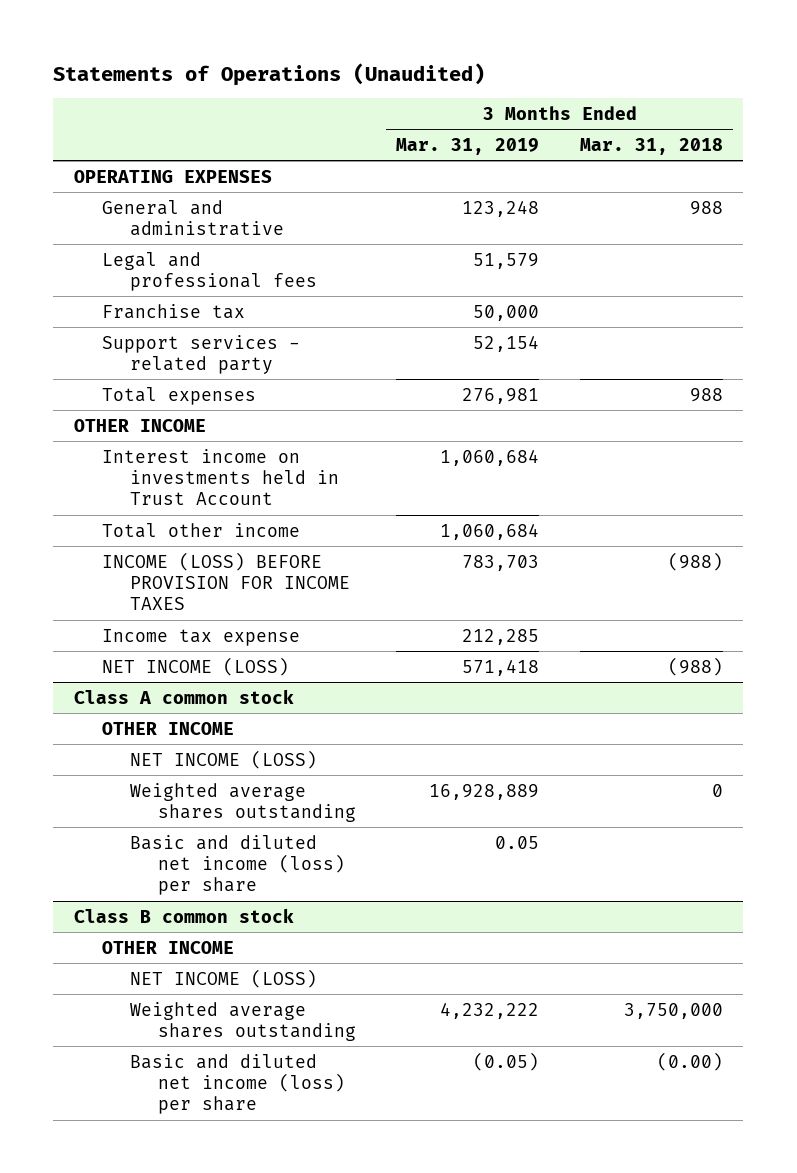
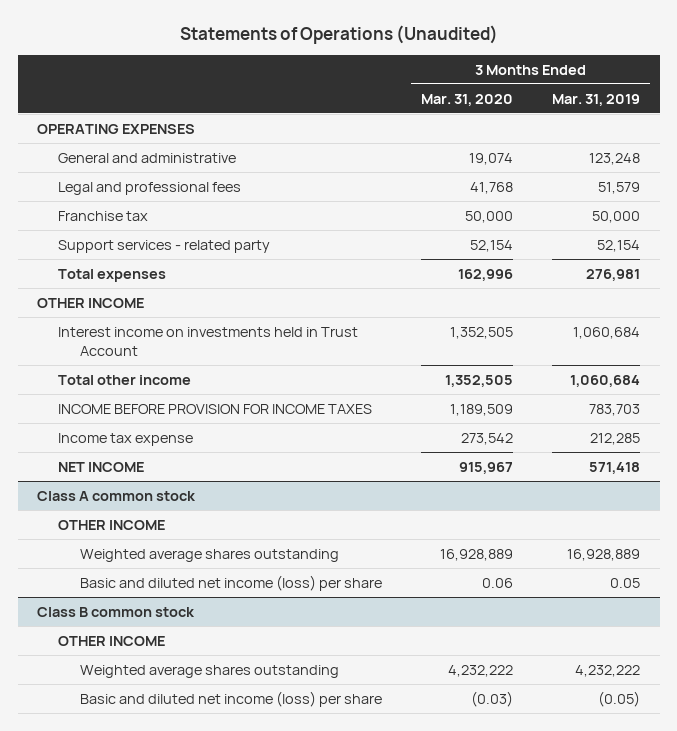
[579,137,723,155] Mar. 31, 2018 -> none
none -> [420,93,513,106] Mar. 31, 2020
[101,551,350,611] INCOME (LOSS) BEFORE PROVISION FOR INCOME TAXES -> [58,403,373,414] INCOME BEFORE PROVISION FOR INCOME TAXES
[101,656,289,676] NET INCOME (LOSS) -> [58,461,145,472] NET INCOME
[129,749,317,769] NET INCOME (LOSS) -> none
[129,968,317,988] NET INCOME (LOSS) -> none

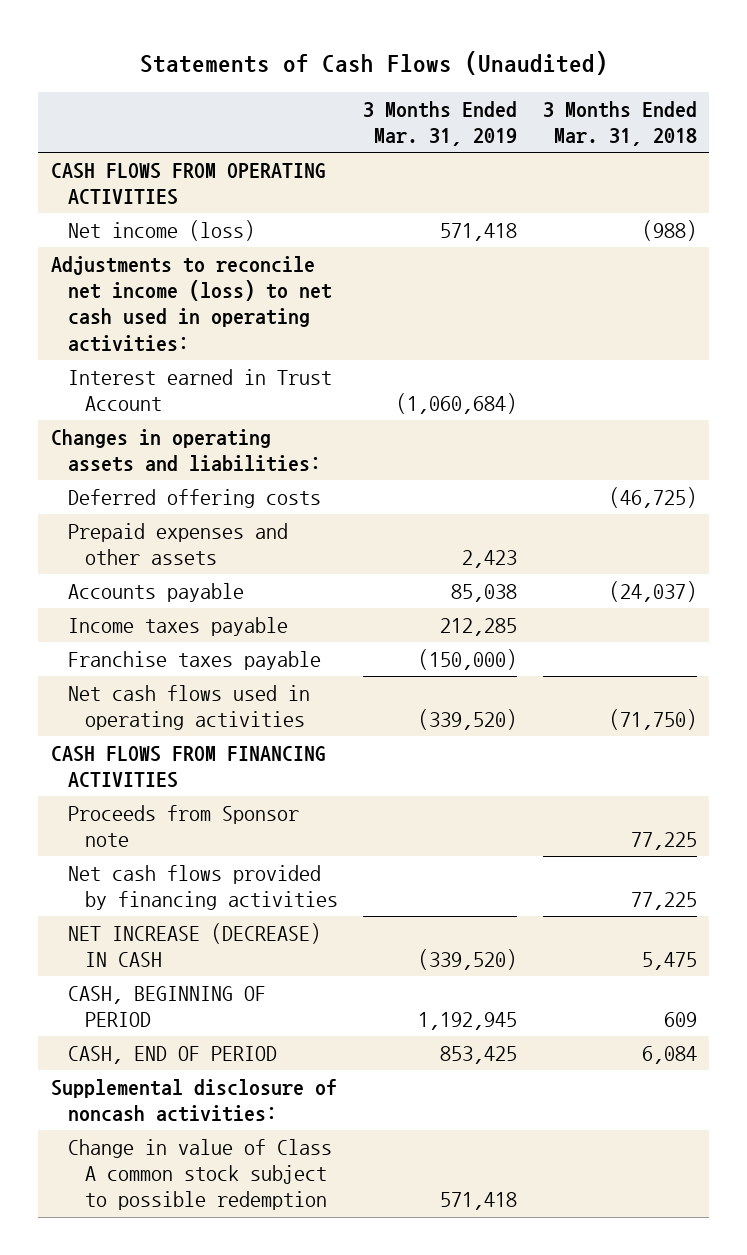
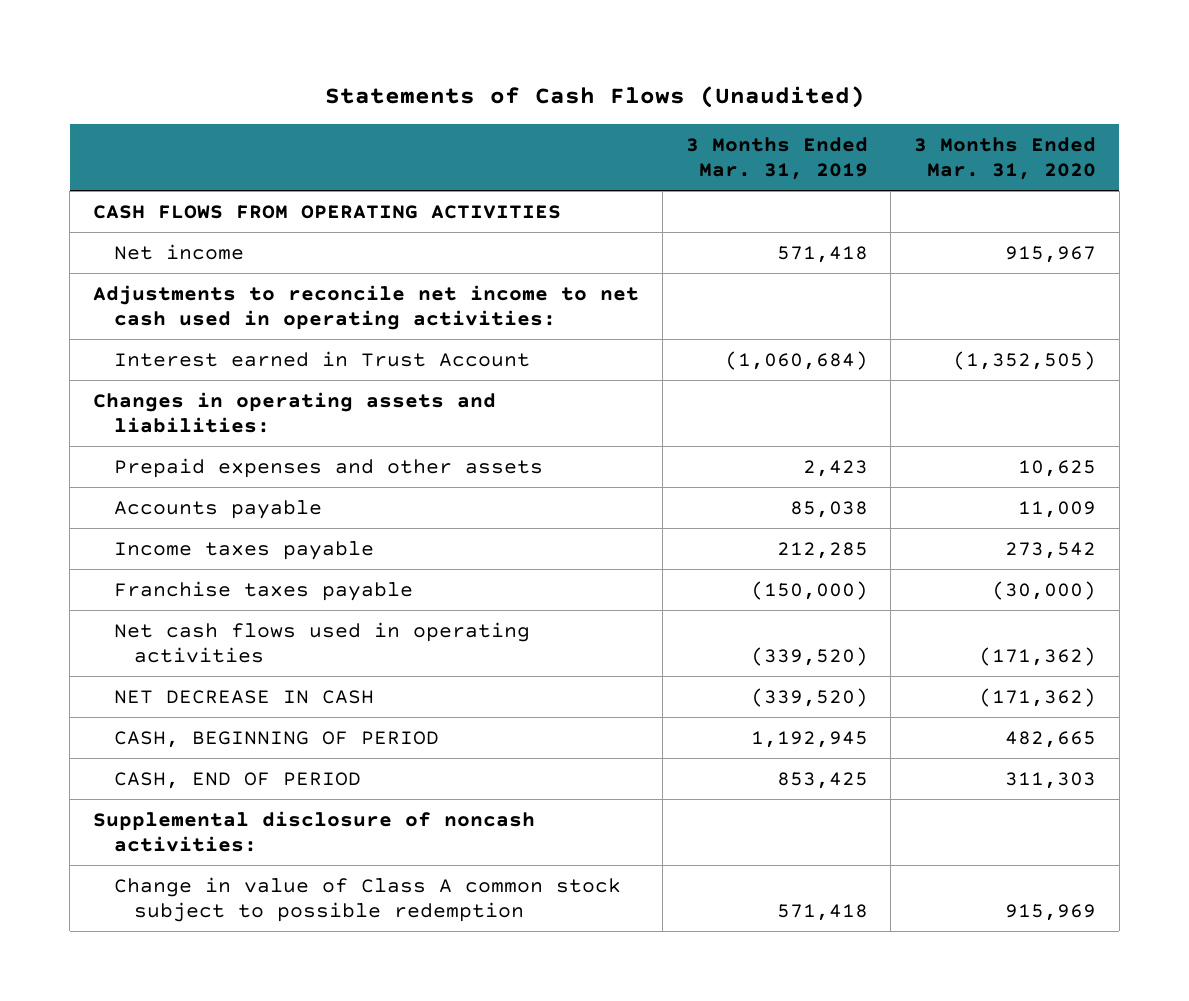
[542,101,697,147] 3 Months Ended Mar. 31, 2018 -> none
none -> [914,136,1097,181] 3 Months Ended Mar. 31, 2020
[67,219,255,241] Net income (loss) -> [113,243,244,260] Net income
[50,255,332,352] Adjustments to reconcile net income (loss) to net cash used in operating activities: -> [93,284,640,330] Adjustments to reconcile net income to net cash used in operating activities:
[67,488,321,508] Deferred offering costs -> none
[50,745,326,789] CASH FLOWS FROM FINANCING ACTIVITIES -> none
[67,804,299,848] Proceeds from Sponsor note -> none
[67,864,338,911] Net cash flows provided by financing activities -> none
[67,922,321,968] NET INCREASE (DECREASE) IN CASH -> [113,689,374,704] NET DECREASE IN CASH

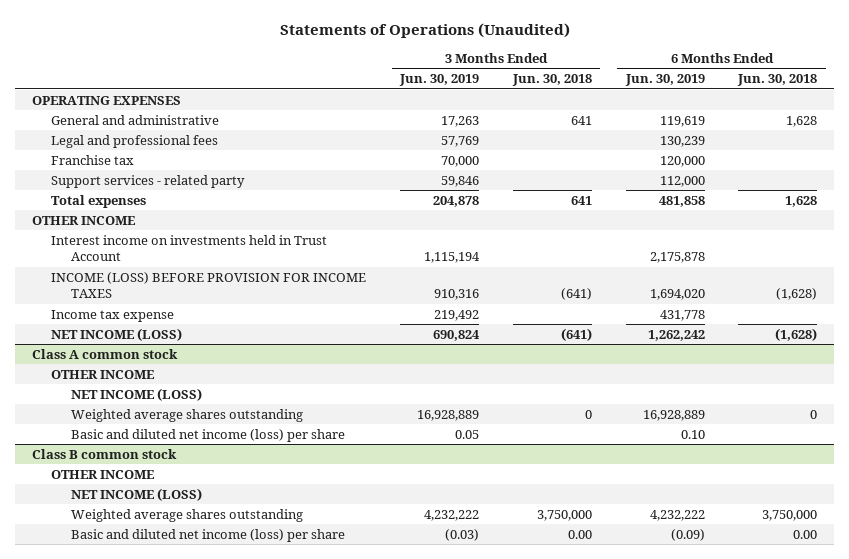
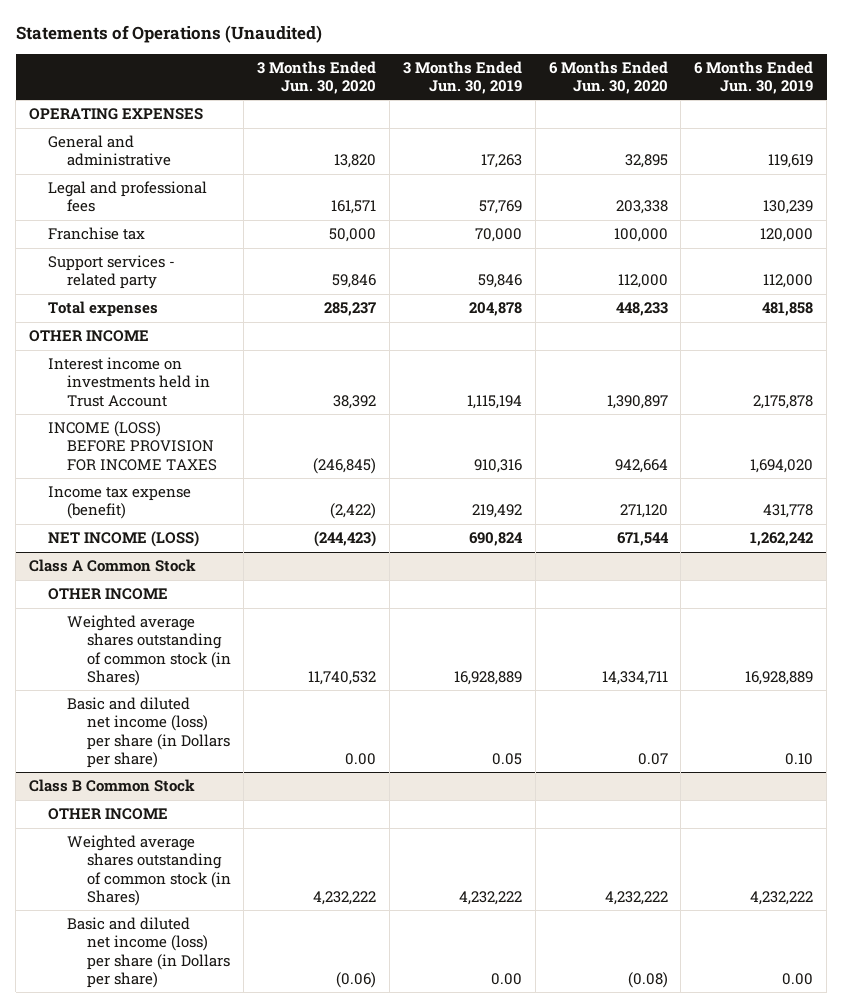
[511,74,592,87] Jun. 30, 2018 -> none
[737,74,818,87] Jun. 30, 2018 -> none
none -> [257,60,377,94] 3 Months Ended Jun. 30, 2020
none -> [548,60,668,94] 6 Months Ended Jun. 30, 2020
[51,309,175,322] Income tax expense -> [48,486,192,520] Income tax expense (benefit)
[31,348,178,359] Class A common stock -> [29,559,197,573] Class A Common Stock
[70,387,202,401] NET INCOME (LOSS) -> none
[70,408,303,422] Weighted average shares outstanding -> [67,615,231,686] Weighted average shares outstanding of common stock (in Shares)
[70,428,345,442] Basic and diluted net income (loss) per share -> [67,697,230,768] Basic and diluted net income (loss) per share (in Dollars per share)
[31,448,177,459] Class B common stock -> [29,779,196,793] Class B Common Stock
[70,487,202,501] NET INCOME (LOSS) -> none
[70,508,303,522] Weighted average shares outstanding -> [67,835,231,906] Weighted average shares outstanding of common stock (in Shares)
[70,528,345,542] Basic and diluted net income (loss) per share -> [67,917,230,988] Basic and diluted net income (loss) per share (in Dollars per share)
[445,528,480,541] (0.03) -> [490,972,522,985] 0.00
[670,528,705,541] (0.09) -> [782,972,814,985] 0.00

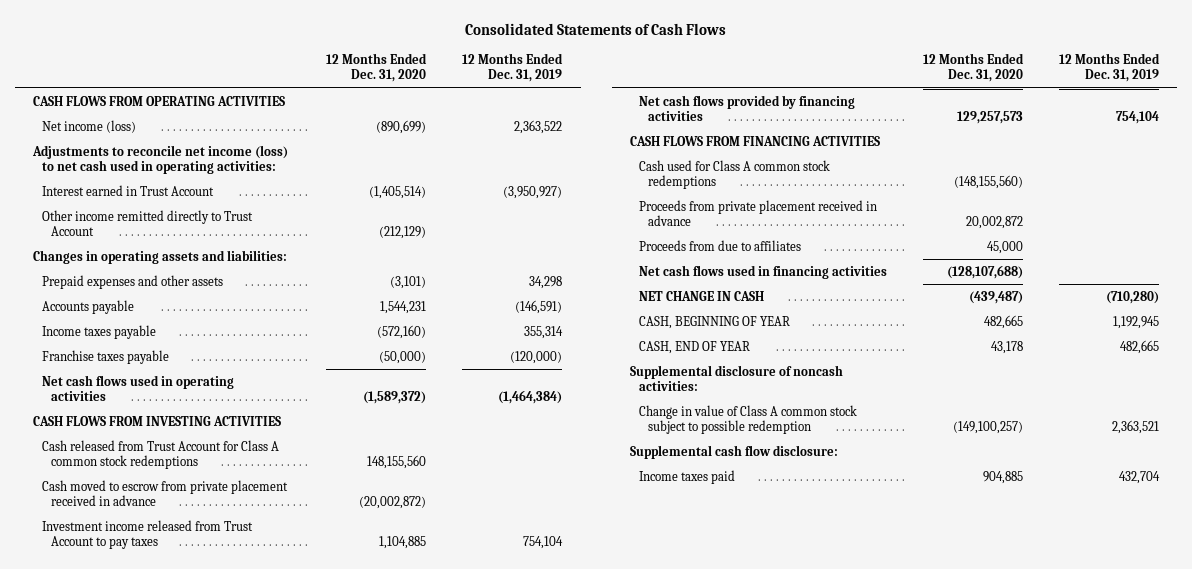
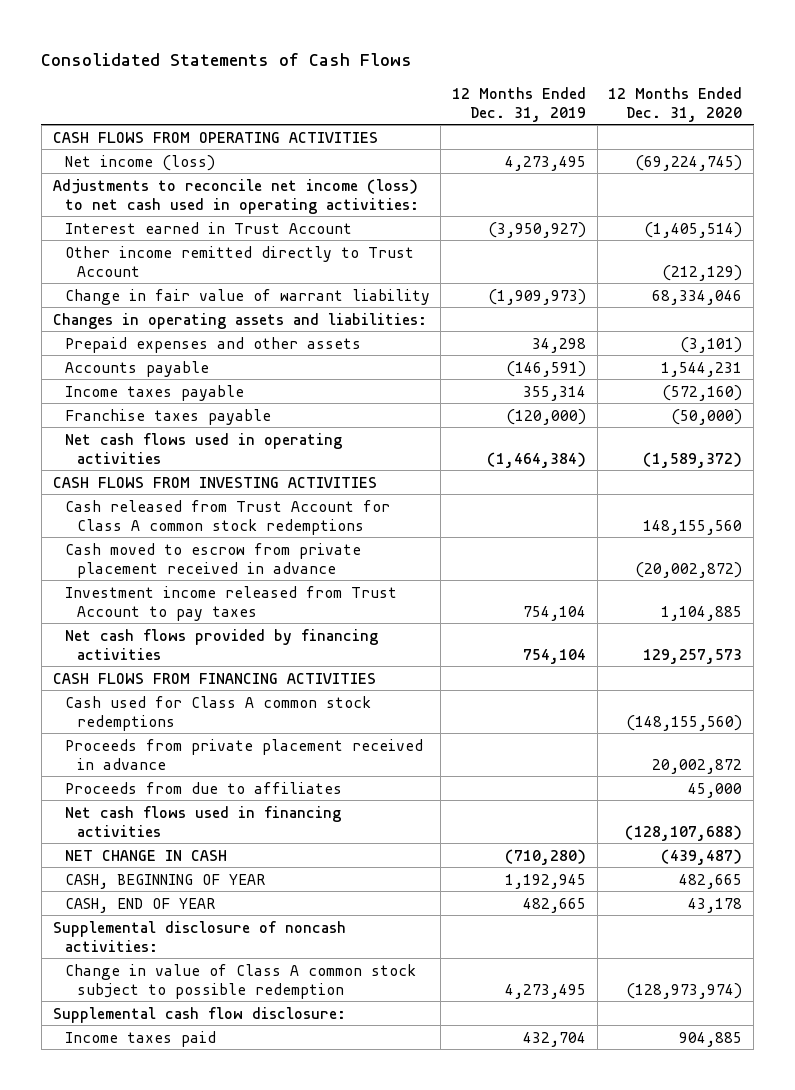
[376,119,427,134] (890,699) -> [635,154,743,171] (69,224,745)
[514,119,563,134] 2,363,522 -> [505,155,587,171] 4,273,495
none -> [64,288,430,305] Change in fair value of warrant liability
[952,421,1023,435] (149,100,257) -> [626,982,743,999] (128,973,974)
[1111,420,1159,435] 2,363,521 -> [505,983,587,999] 4,273,495

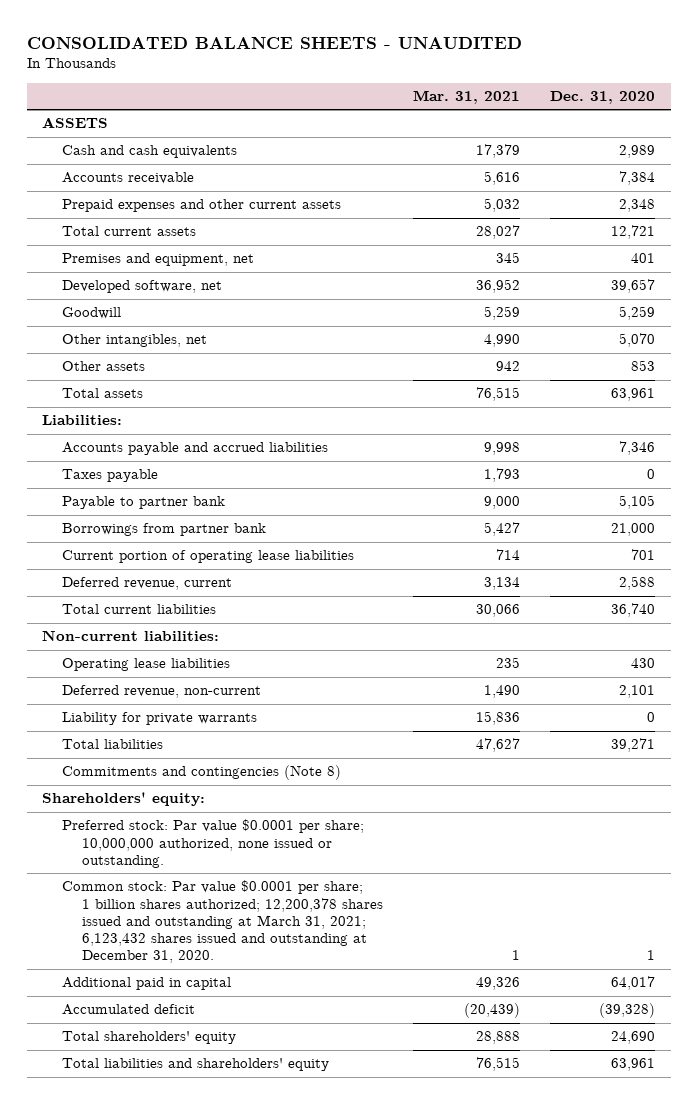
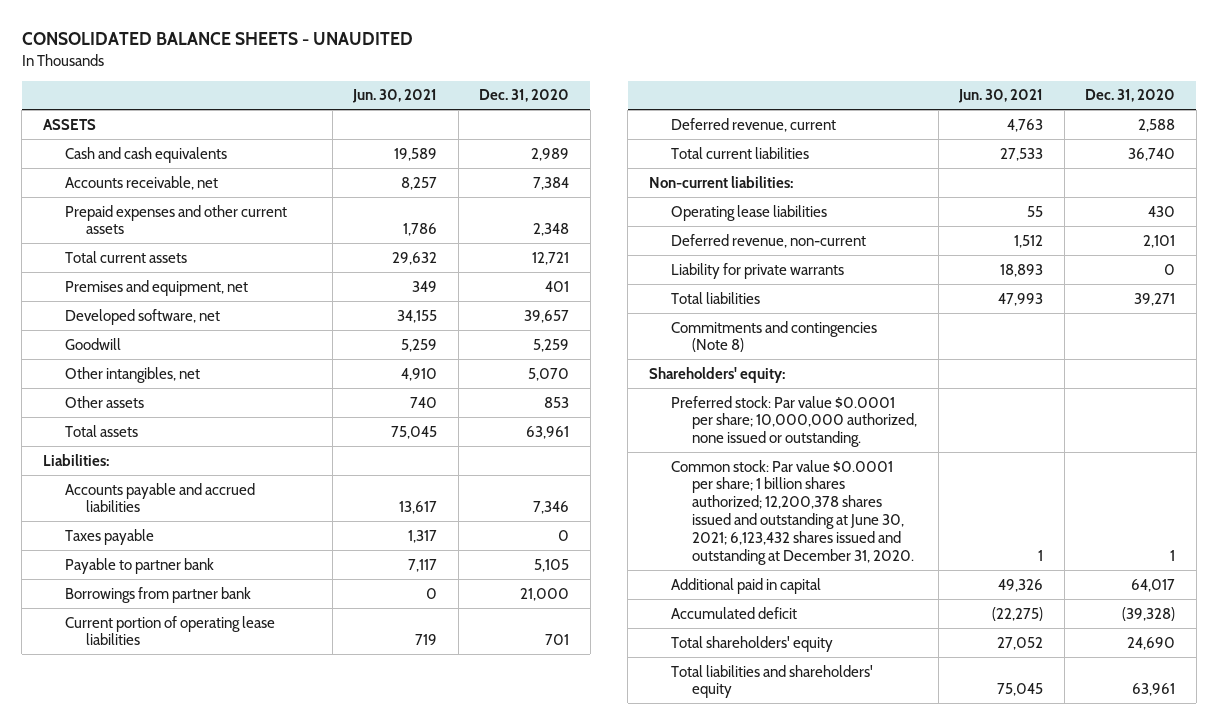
[412,89,520,104] Mar. 31, 2021 -> none
none -> [352,89,438,104] Jun. 30, 2021
[61,172,194,185] Accounts receivable -> [64,175,218,190] Accounts receivable, net
[61,880,383,964] Common stock: Par value $0.0001 per share; 1 billion shares authorized; 12,200,378 shares issued and outstanding at March 31, 2021; 6,123,432 shares issued and outstanding at December 31, 2020. -> [670,459,915,566] Common stock: Par value $0.0001 per share; 1 billion shares authorized; 12,200,378 shares issued and outstanding at June 30, 2021; 6,123,432 shares issued and outstanding at December 31, 2020.

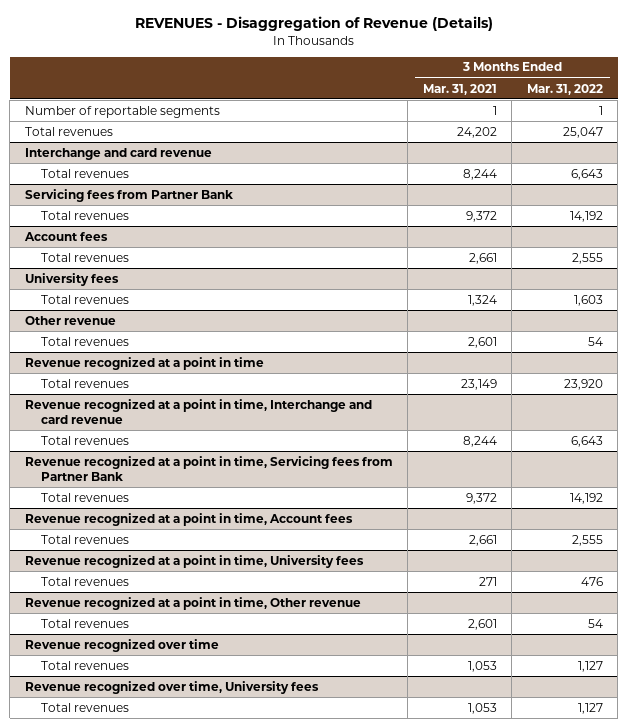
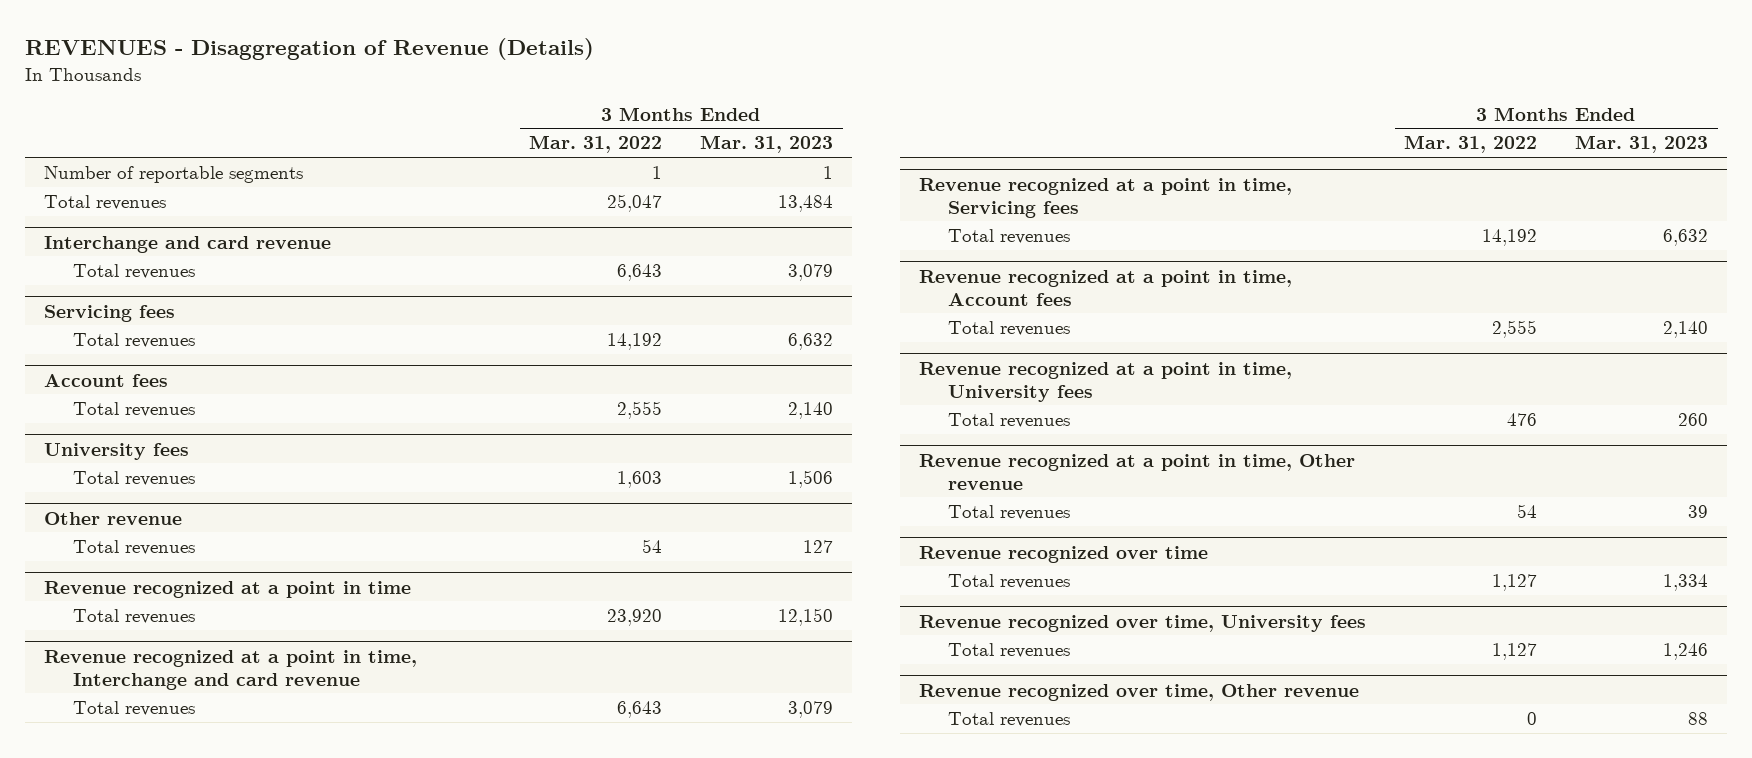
[422,83,497,95] Mar. 31, 2021 -> none
none -> [700,135,834,154] Mar. 31, 2023
[24,188,233,202] Servicing fees from Partner Bank -> [44,304,176,322] Servicing fees
[24,455,393,481] Revenue recognized at a point in time, Servicing fees from Partner Bank -> [919,177,1293,218] Revenue recognized at a point in time, Servicing fees
none -> [919,683,1360,701] Revenue recognized over time, Other revenue
none -> [948,711,1071,727] Total revenues

